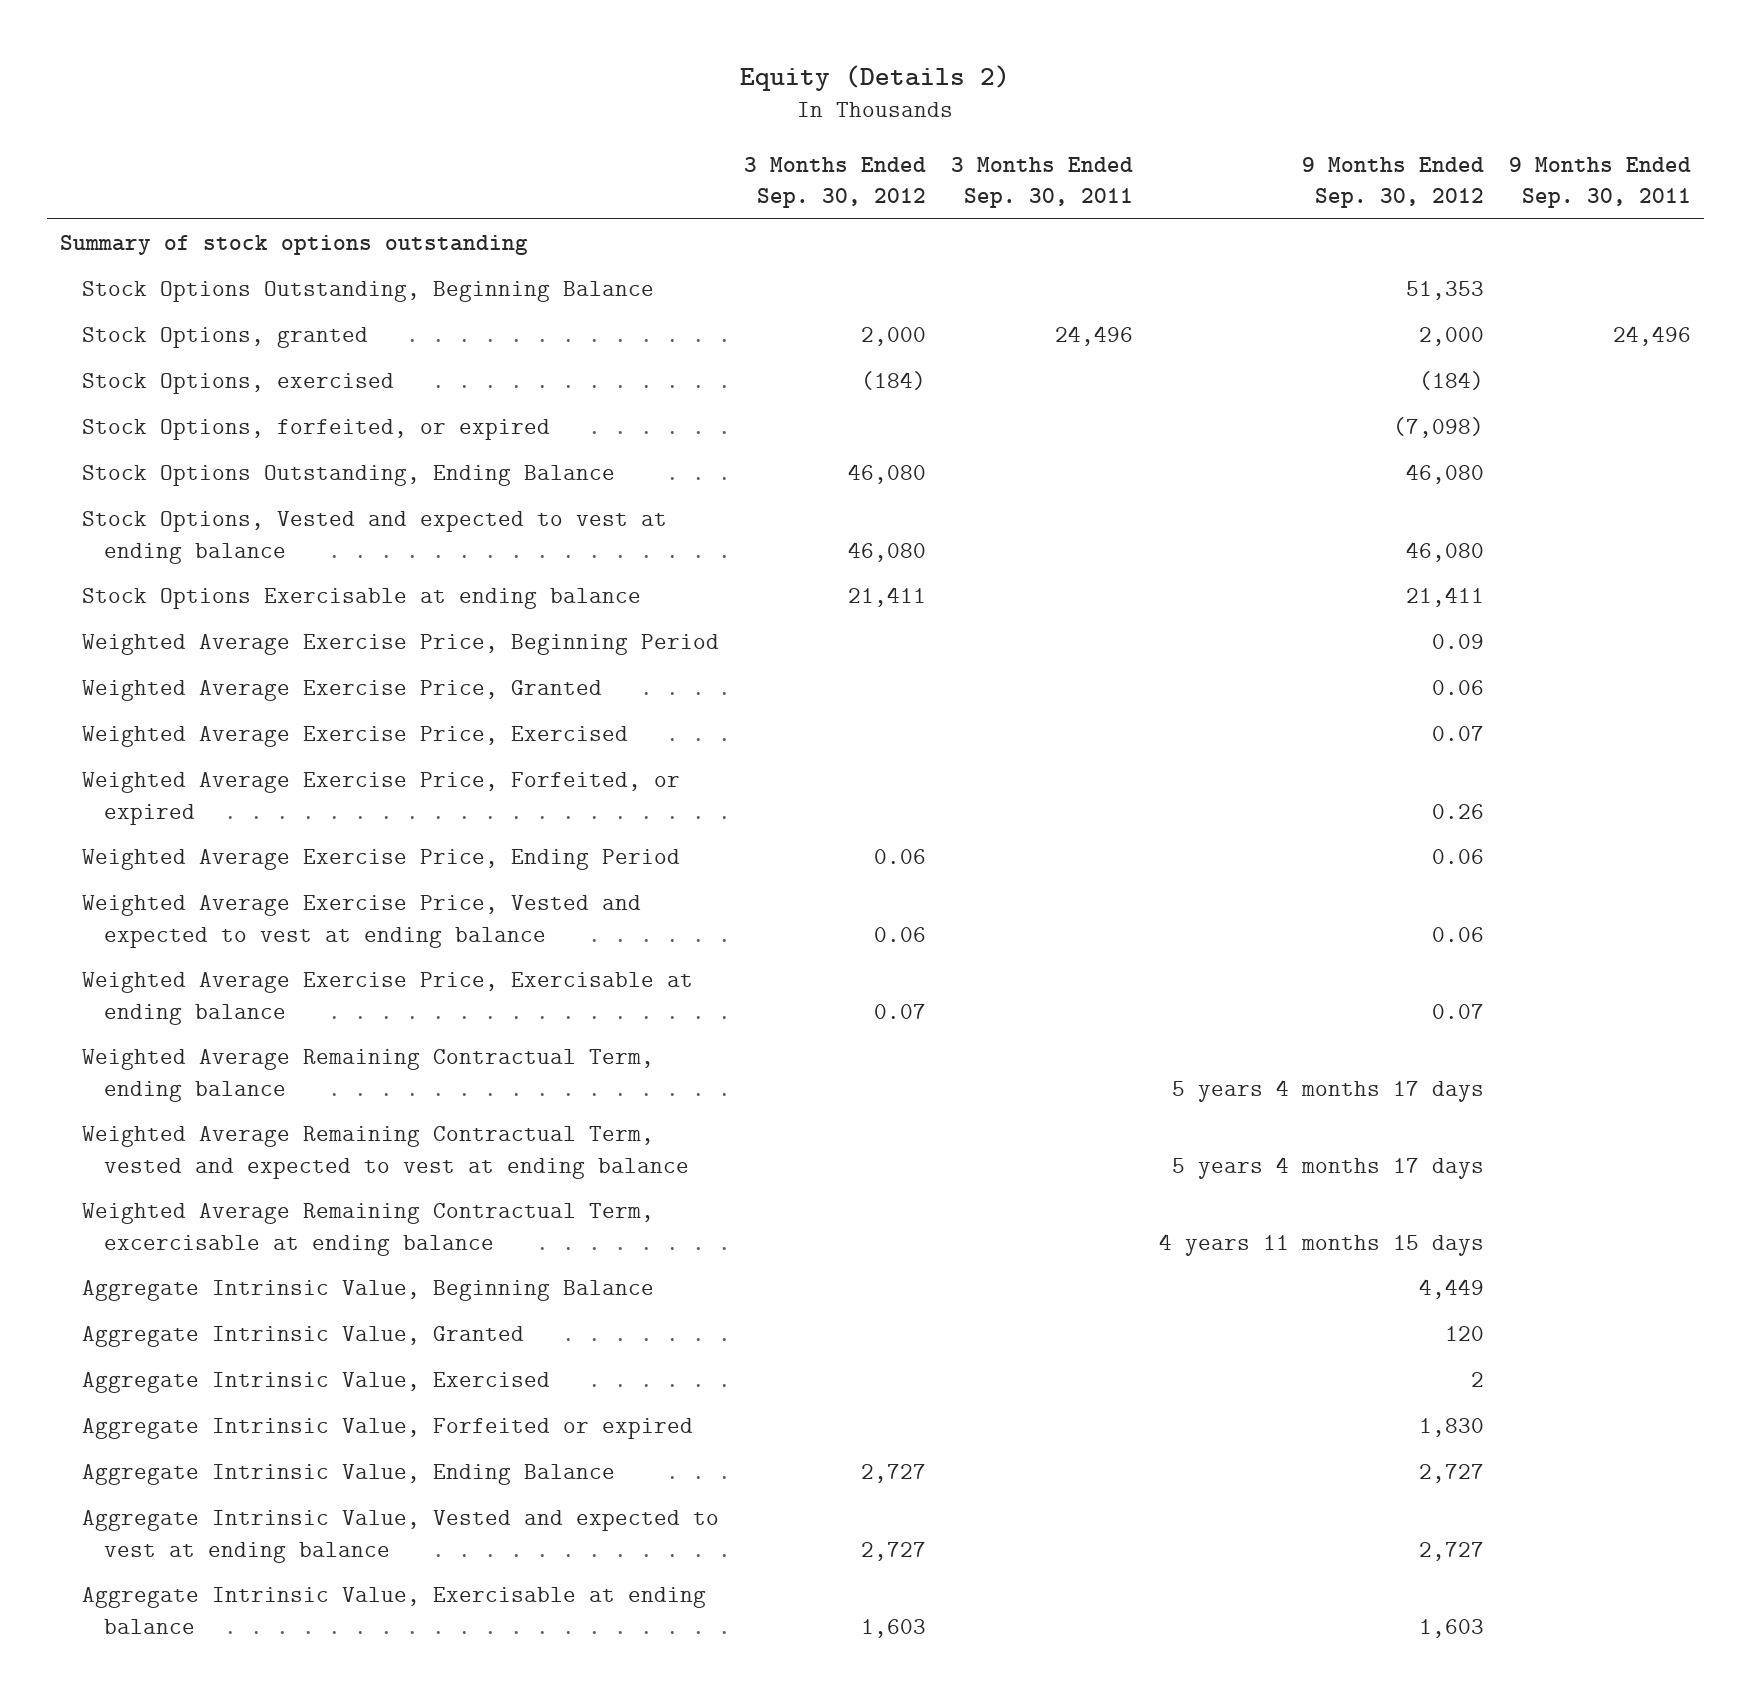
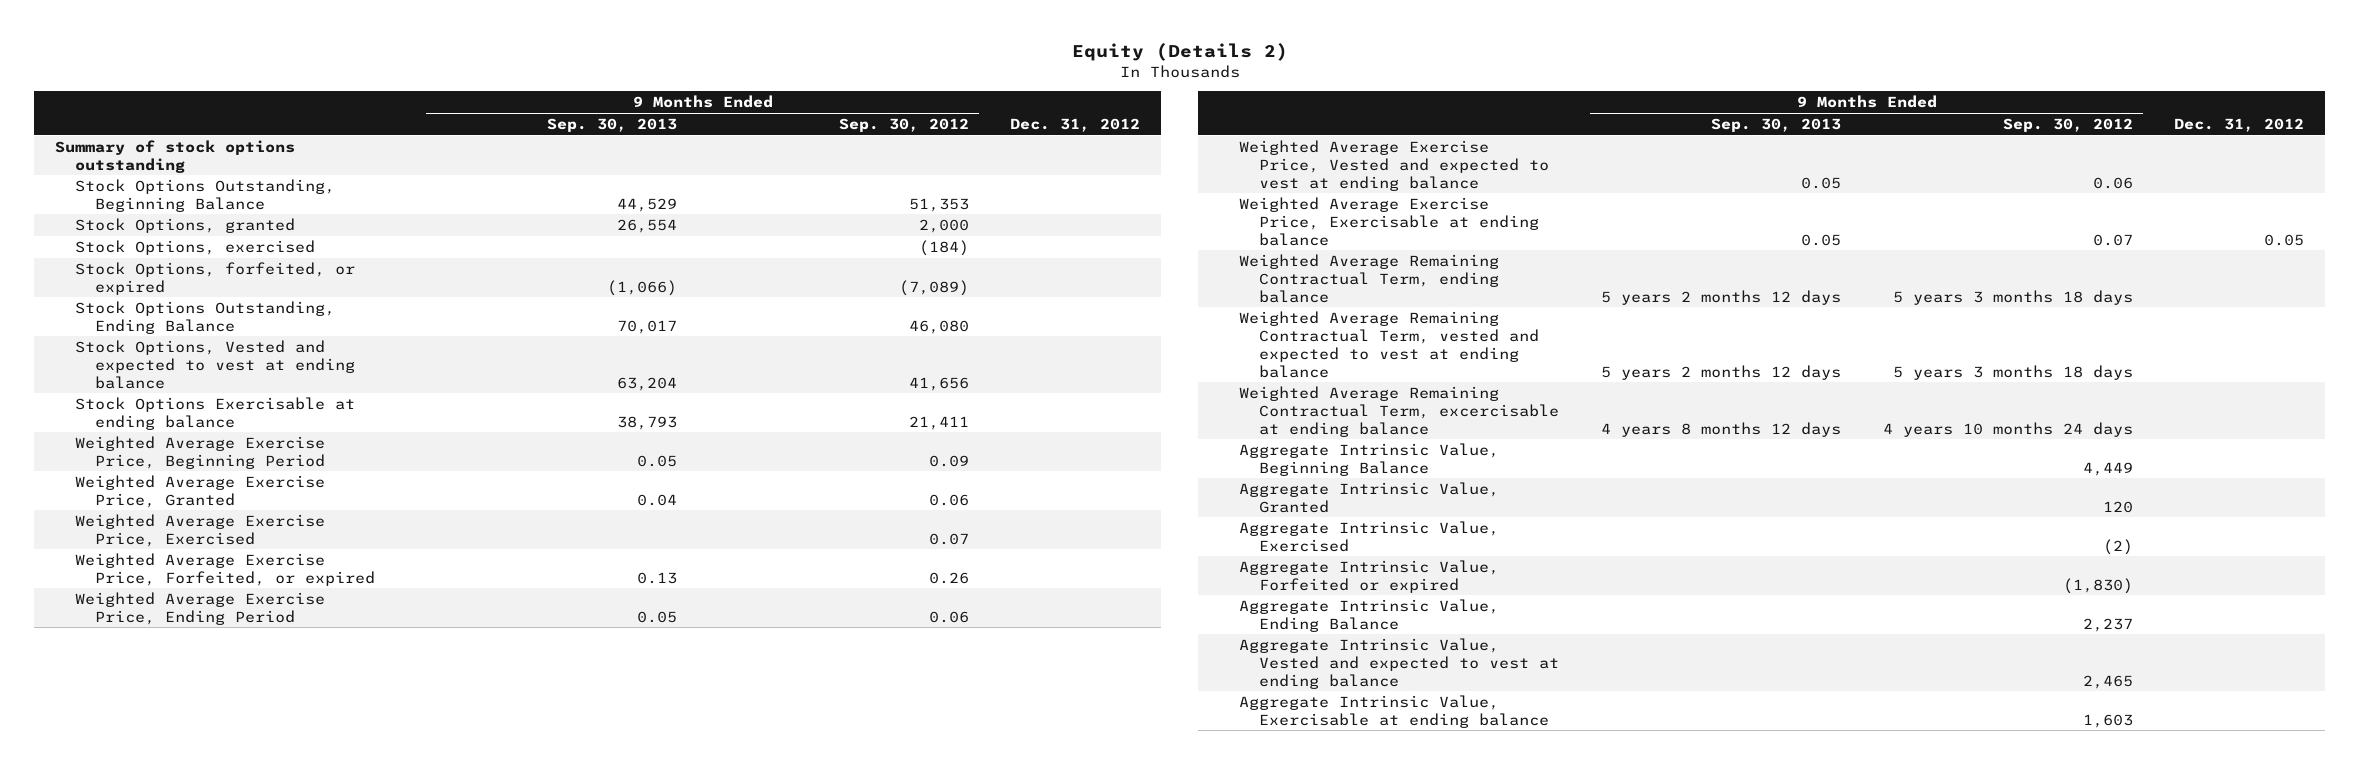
[744,157,927,209] 3 Months Ended Sep. 30, 2012 -> none
[951,157,1134,209] 3 Months Ended Sep. 30, 2011 -> none
[1508,157,1691,209] 9 Months Ended Sep. 30, 2011 -> none
none -> [546,117,677,132] Sep. 30, 2013
none -> [1010,117,1141,132] Dec. 31, 2012
[1392,417,1484,439] (7,098) -> [898,279,969,296] (7,089)
[1405,541,1484,562] 46,080 -> [908,376,969,391] 41,656
[1171,1079,1484,1102] 5 years 4 months 17 days -> [1892,289,2133,305] 5 years 3 months 18 days
[1171,1156,1484,1179] 5 years 4 months 17 days -> [1892,364,2133,380] 5 years 3 months 18 days
[1158,1233,1484,1256] 4 years 11 months 15 days -> [1882,421,2133,437] 4 years 10 months 24 days
[1470,1372,1484,1388] 2 -> [2102,538,2133,555] (2)
[1418,1418,1484,1438] 1,830 -> [2062,577,2133,594] (1,830)
[1418,1464,1484,1484] 2,727 -> [2082,617,2133,632] 2,237
[1418,1541,1484,1561] 2,727 -> [2082,674,2133,689] 2,465

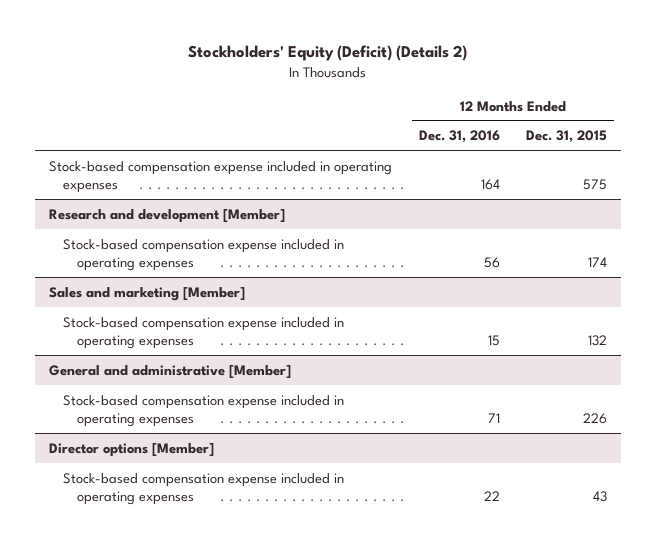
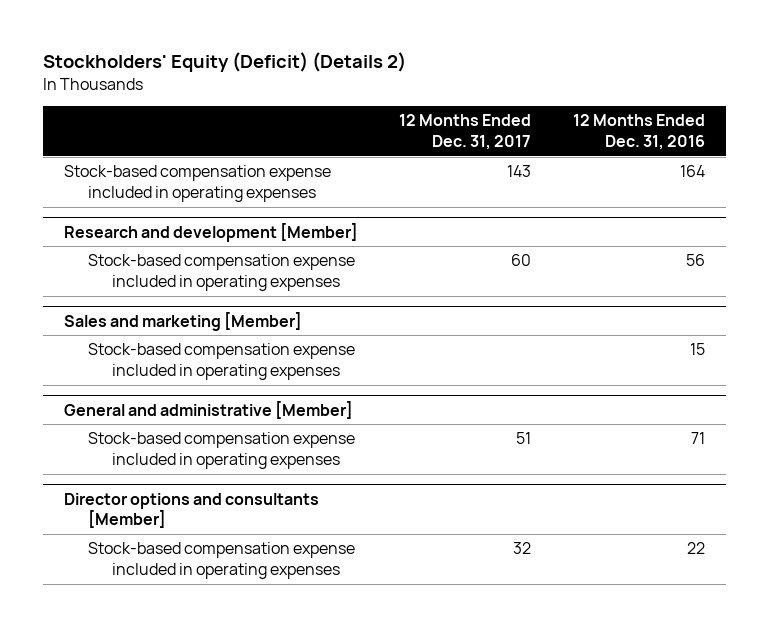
[526,130,608,144] Dec. 31, 2015 -> none
none -> [399,114,532,151] 12 Months Ended Dec. 31, 2017
[48,442,214,457] Director options [Member] -> [63,492,319,529] Director options and consultants [Member]

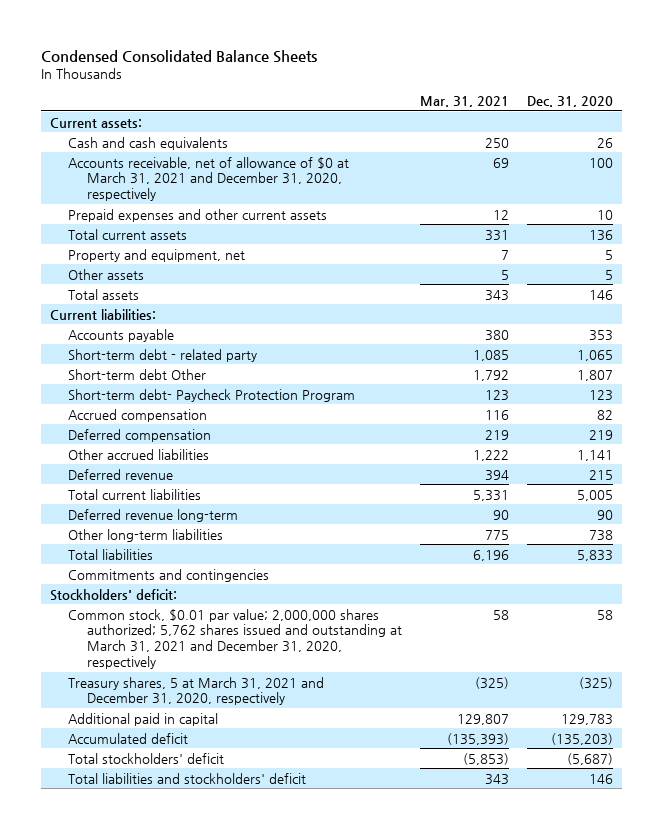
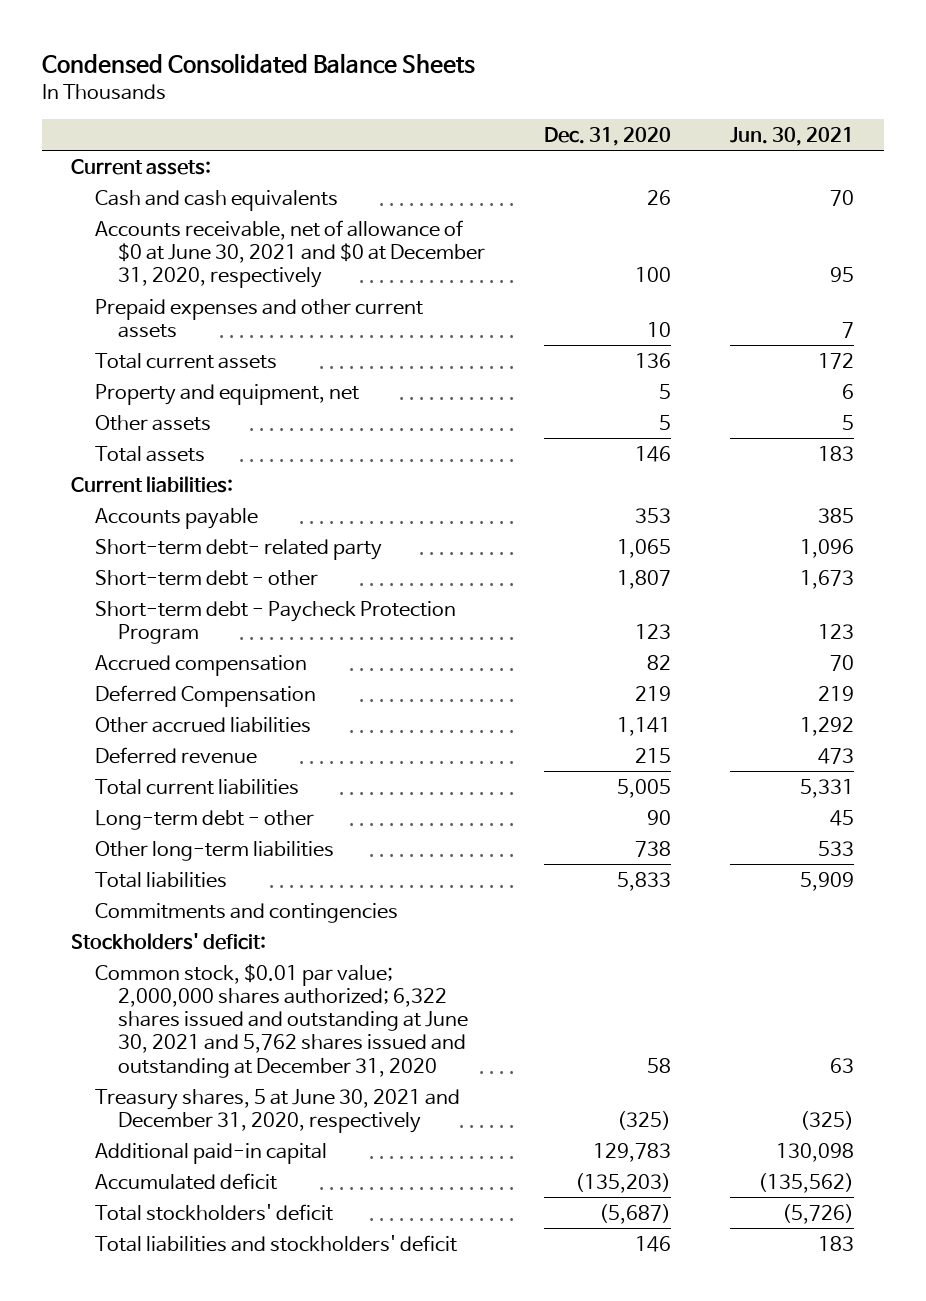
[420,95,510,107] Mar. 31, 2021 -> none
none -> [730,126,855,146] Jun. 30, 2021
[68,156,350,202] Accounts receivable, net of allowance of $0 at March 31, 2021 and December 31, 2020, respectively -> [94,219,486,289] Accounts receivable, net of allowance of $0 at June 30, 2021 and $0 at December 31, 2020, respectively
[68,348,258,362] Short-term debt - related party -> [94,538,382,560] Short-term debt- related party
[68,368,207,380] Short-term debt Other -> [94,569,318,586] Short-term debt - other
[68,388,356,402] Short-term debt- Paycheck Protection Program -> [94,600,456,644] Short-term debt - Paycheck Protection Program
[68,428,212,442] Deferred compensation -> [94,684,316,707] Deferred Compensation
[68,508,239,522] Deferred revenue long-term -> none
none -> [94,809,314,830] Long-term debt - other
[68,608,403,670] Common stock, $0.01 par value; 2,000,000 shares authorized; 5,762 shares issued and outstanding at March 31, 2021 and December 31, 2020, respectively -> [94,963,469,1078] Common stock, $0.01 par value; 2,000,000 shares authorized; 6,322 shares issued and outstanding at June 30, 2021 and 5,762 shares issued and outstanding at December 31, 2020
[68,676,325,706] Treasury shares, 5 at March 31, 2021 and December 31, 2020, respectively -> [94,1088,460,1133] Treasury shares, 5 at June 30, 2021 and December 31, 2020, respectively
[68,712,219,726] Additional paid in capital -> [94,1142,327,1164] Additional paid-in capital

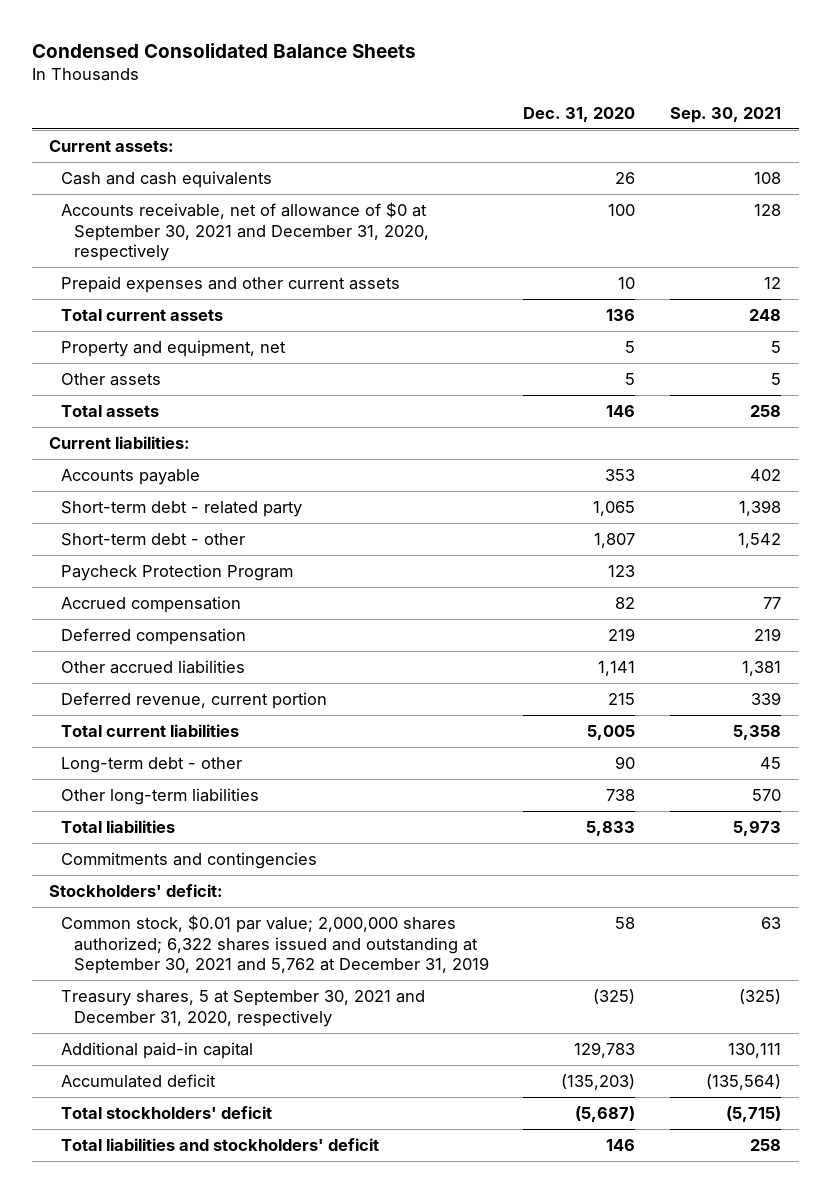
[730,126,855,146] Jun. 30, 2021 -> none
none -> [670,106,782,123] Sep. 30, 2021
[94,219,486,289] Accounts receivable, net of allowance of $0 at June 30, 2021 and $0 at December 31, 2020, respectively -> [61,202,429,262] Accounts receivable, net of allowance of $0 at September 30, 2021 and December 31, 2020, respectively
[94,538,382,560] Short-term debt- related party -> [61,501,303,518] Short-term debt - related party
[94,600,456,644] Short-term debt - Paycheck Protection Program -> [61,564,294,582] Paycheck Protection Program
[94,684,316,707] Deferred Compensation -> [61,628,247,646] Deferred compensation
[94,746,257,764] Deferred revenue -> [61,692,328,710] Deferred revenue, current portion
[94,963,469,1078] Common stock, $0.01 par value; 2,000,000 shares authorized; 6,322 shares issued and outstanding at June 30, 2021 and 5,762 shares issued and outstanding at December 31, 2020 -> [61,915,489,975] Common stock, $0.01 par value; 2,000,000 shares authorized; 6,322 shares issued and outstanding at September 30, 2021 and 5,762 at December 31, 2019
[94,1088,460,1133] Treasury shares, 5 at June 30, 2021 and December 31, 2020, respectively -> [61,990,426,1027] Treasury shares, 5 at September 30, 2021 and December 31, 2020, respectively

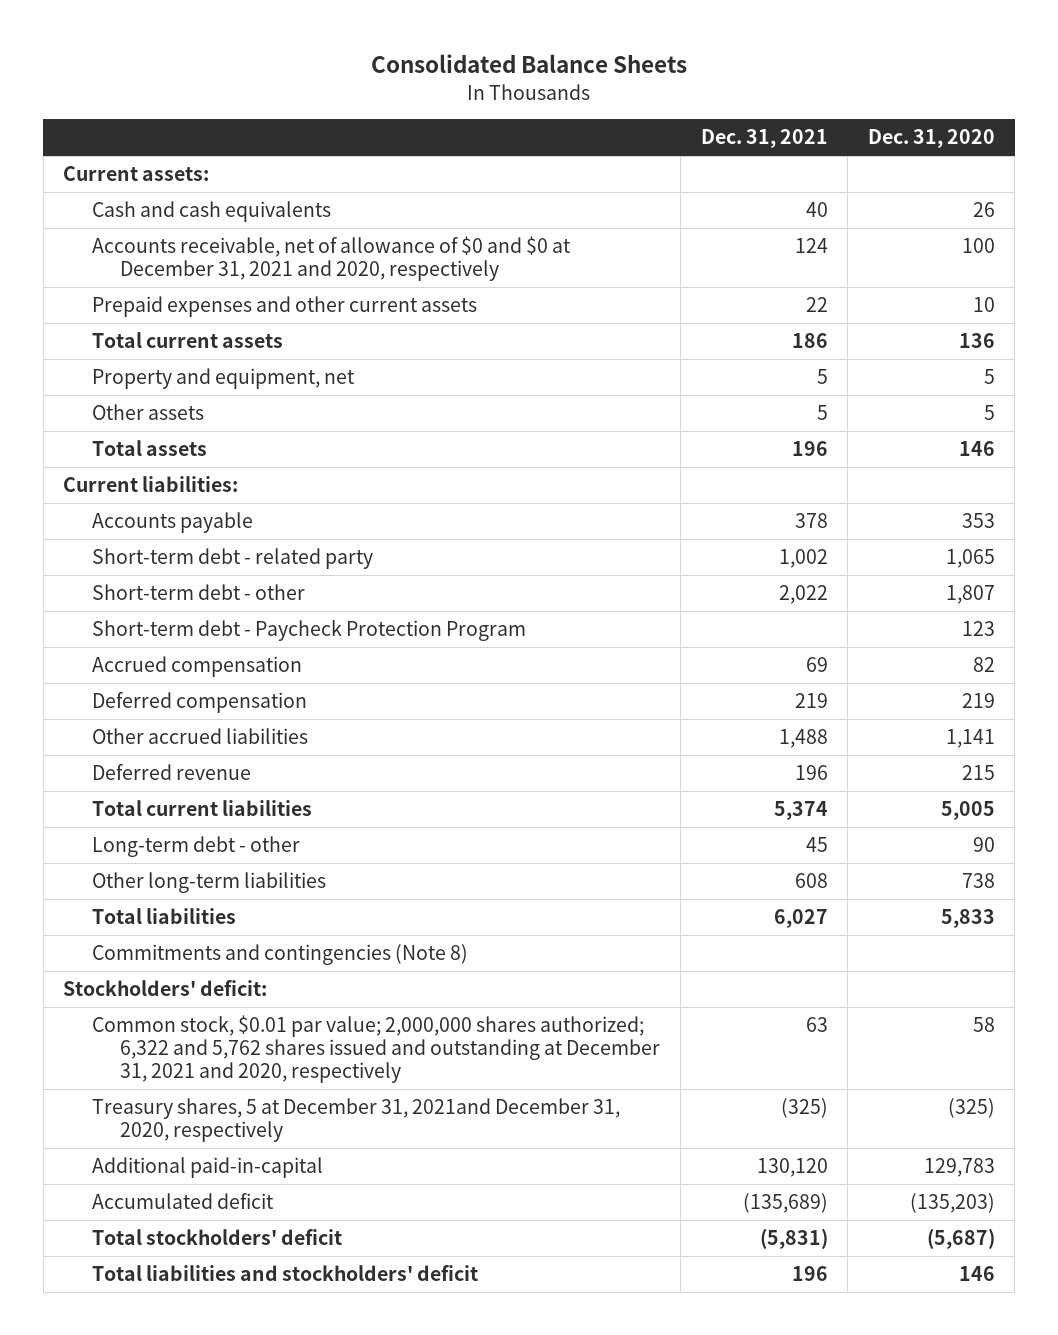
[31,42,416,58] Condensed Consolidated Balance Sheets -> [370,54,687,74] Consolidated Balance Sheets
[670,106,782,123] Sep. 30, 2021 -> none
none -> [700,129,828,149] Dec. 31, 2021
[61,202,429,262] Accounts receivable, net of allowance of $0 at September 30, 2021 and December 31, 2020, respectively -> [91,236,571,281] Accounts receivable, net of allowance of $0 and $0 at December 31, 2021 and 2020, respectively
[61,564,294,582] Paycheck Protection Program -> [91,620,526,642] Short-term debt - Paycheck Protection Program
[61,692,328,710] Deferred revenue, current portion -> [91,764,251,781] Deferred revenue
[61,852,318,870] Commitments and contingencies -> [91,944,468,966] Commitments and contingencies (Note 8)
[61,915,489,975] Common stock, $0.01 par value; 2,000,000 shares authorized; 6,322 shares issued and outstanding at September 30, 2021 and 5,762 at December 31, 2019 -> [91,1015,661,1083] Common stock, $0.01 par value; 2,000,000 shares authorized; 6,322 and 5,762 shares issued and outstanding at December 31, 2021 and 2020, respectively
[61,990,426,1027] Treasury shares, 5 at September 30, 2021 and December 31, 2020, respectively -> [91,1098,620,1142] Treasury shares, 5 at December 31, 2021and December 31, 2020, respectively
[61,1042,254,1060] Additional paid-in capital -> [91,1157,323,1179] Additional paid-in-capital

